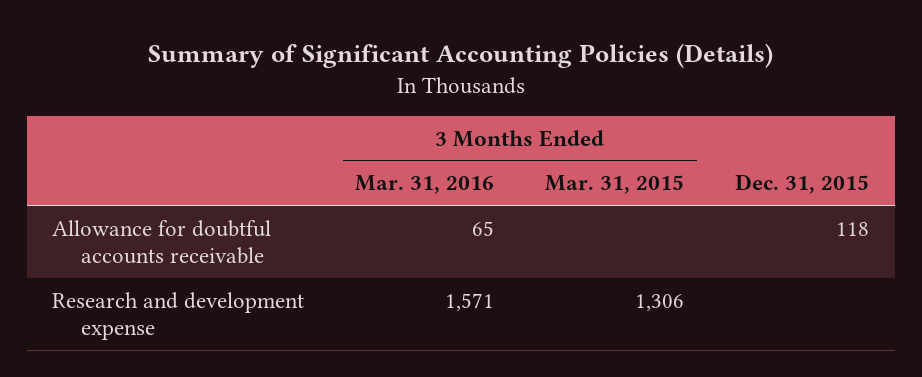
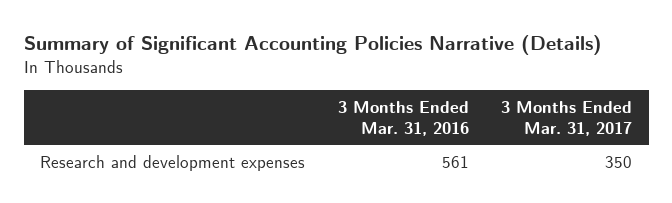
[147,43,773,69] Summary of Significant Accounting Policies (Details) -> [23,35,602,56] Summary of Significant Accounting Policies Narrative (Details)
[545,175,685,195] Mar. 31, 2015 -> none
[735,174,870,195] Dec. 31, 2015 -> none
none -> [501,100,633,137] 3 Months Ended Mar. 31, 2017
[52,219,272,264] Allowance for doubtful accounts receivable -> none
[52,291,305,340] Research and development expense -> [39,155,305,172] Research and development expenses
[445,292,495,311] 1,571 -> [441,156,469,169] 561

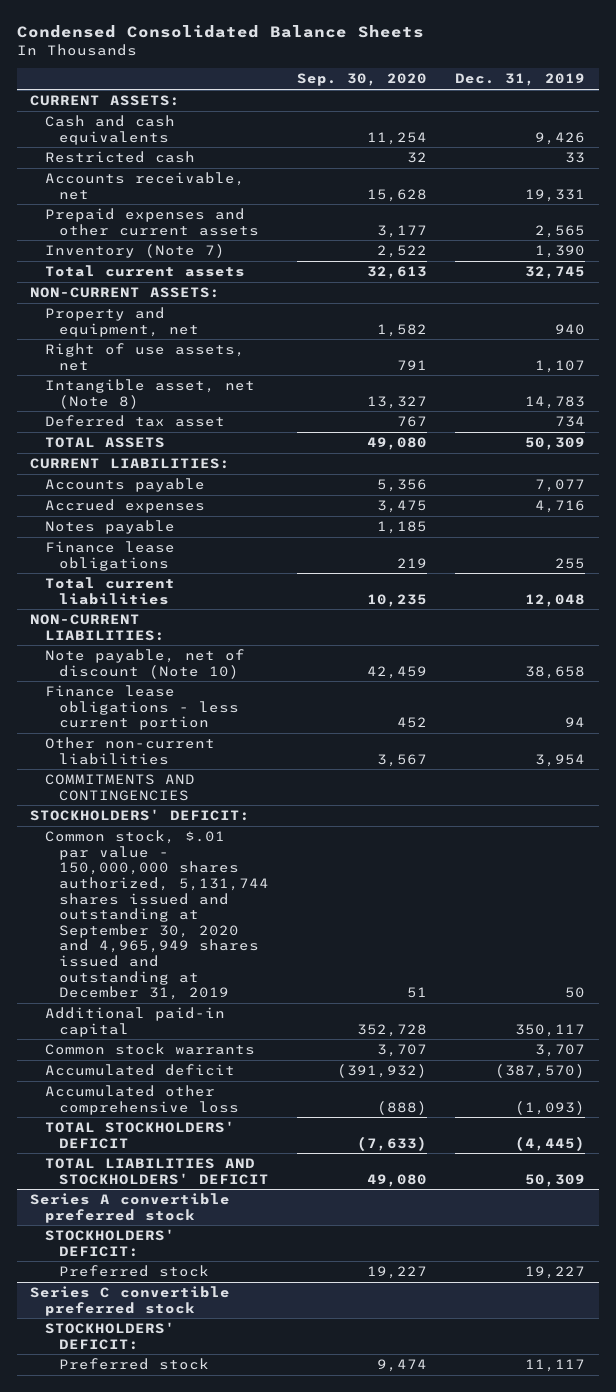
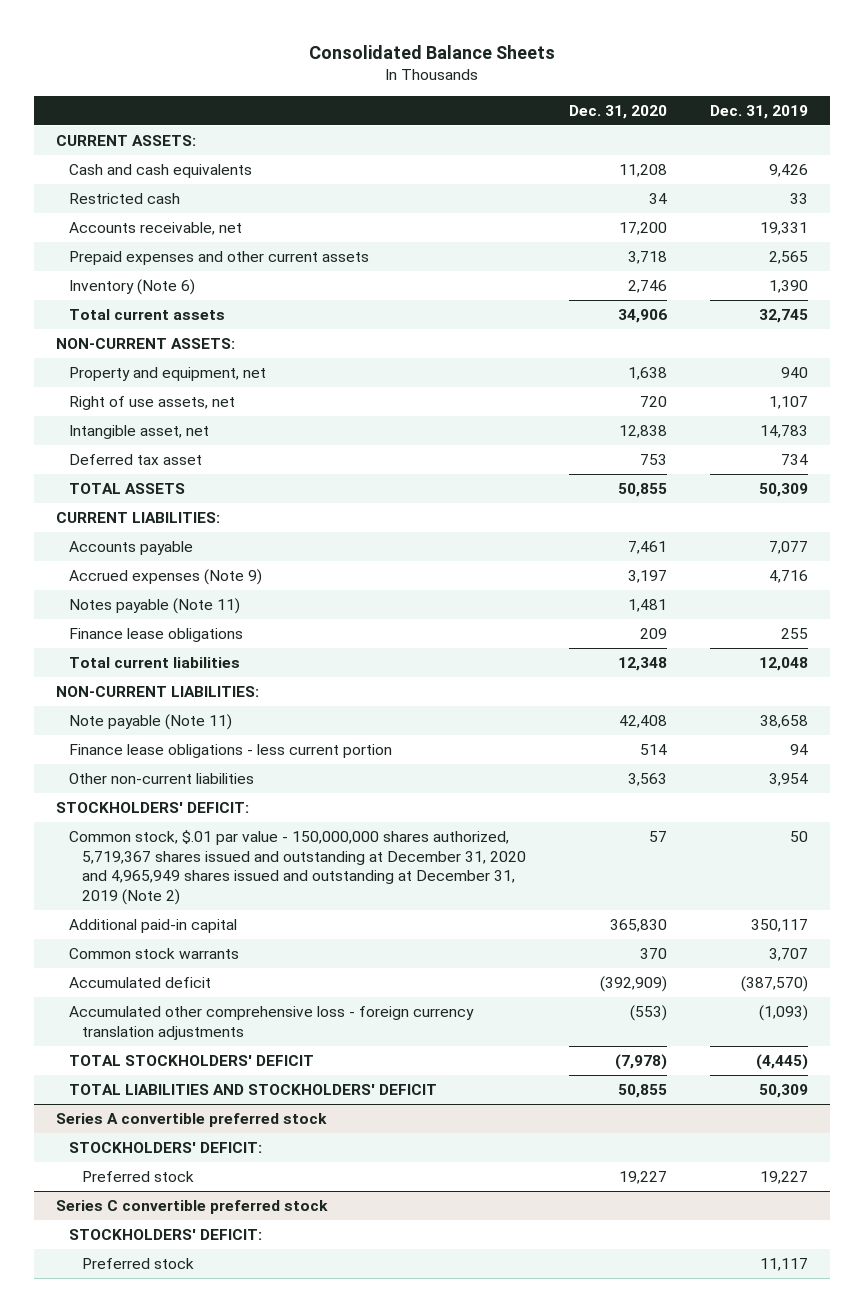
[16,25,424,39] Condensed Consolidated Balance Sheets -> [308,44,555,59] Consolidated Balance Sheets
[297,73,428,87] Sep. 30, 2020 -> none
none -> [569,104,668,119] Dec. 31, 2020
[44,244,225,259] Inventory (Note 7) -> [69,279,196,296] Inventory (Note 6)
[44,379,255,409] Intangible asset, net (Note 8) -> [69,425,210,440] Intangible asset, net
[44,499,205,514] Accrued expenses -> [69,569,263,586] Accrued expenses (Note 9)
[44,520,175,535] Notes payable -> [69,598,241,615] Notes payable (Note 11)
[44,649,245,679] Note payable, net of discount (Note 10) -> [69,714,233,731] Note payable (Note 11)
[44,774,195,801] COMMITMENTS AND CONTINGENCIES -> none
[44,830,270,1001] Common stock, $.01 par value - 150,000,000 shares authorized, 5,131,744 shares issued and outstanding at September 30, 2020 and 4,965,949 shares issued and outstanding at December 31, 2019 -> [69,830,527,906] Common stock, $.01 par value - 150,000,000 shares authorized, 5,719,367 shares issued and outstanding at December 31, 2020 and 4,965,949 shares issued and outstanding at December 31, 2019 (Note 2)
[44,1085,240,1115] Accumulated other comprehensive loss -> [69,1006,475,1040] Accumulated other comprehensive loss - foreign currency translation adjustments

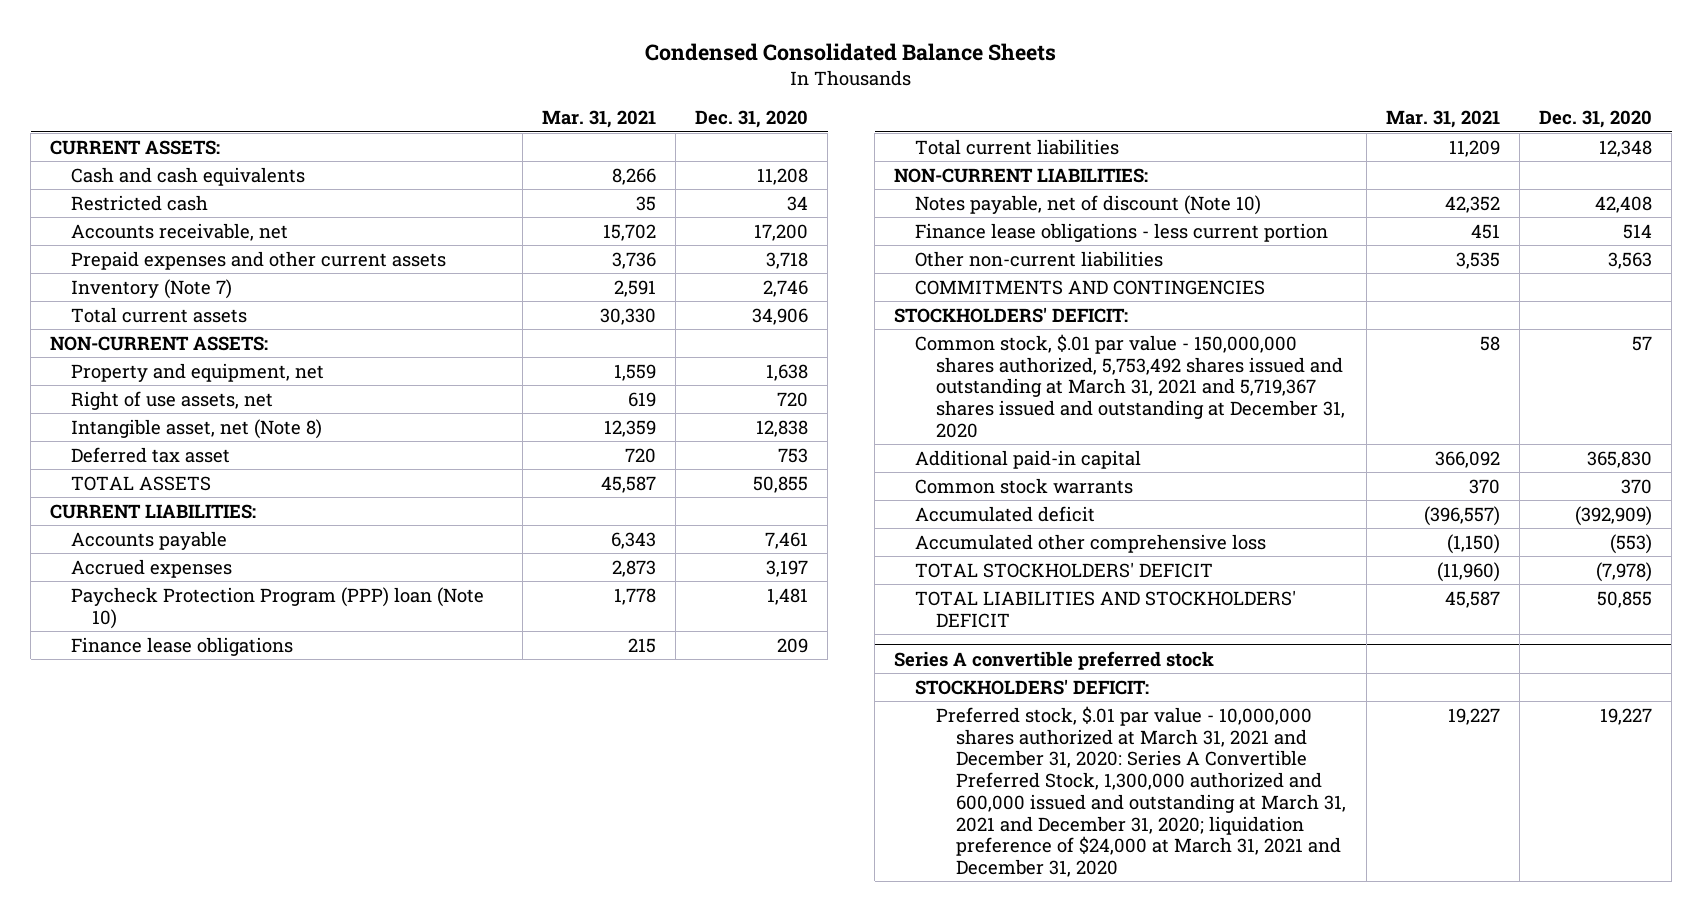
[308,44,555,59] Consolidated Balance Sheets -> [645,42,1057,61] Condensed Consolidated Balance Sheets
[710,104,809,119] Dec. 31, 2019 -> none
none -> [541,110,656,129] Mar. 31, 2021
[69,279,196,296] Inventory (Note 6) -> [70,278,232,299] Inventory (Note 7)
[69,425,210,440] Intangible asset, net -> [70,418,322,439] Intangible asset, net (Note 8)
[69,569,263,586] Accrued expenses (Note 9) -> [70,558,232,578] Accrued expenses
[69,598,241,615] Notes payable (Note 11) -> [70,586,484,629] Paycheck Protection Program (PPP) loan (Note 10)
[69,714,233,731] Note payable (Note 11) -> [914,194,1261,215] Notes payable, net of discount (Note 10)
none -> [914,279,1265,295] COMMITMENTS AND CONTINGENCIES
[69,830,527,906] Common stock, $.01 par value - 150,000,000 shares authorized, 5,719,367 shares issued and outstanding at December 31, 2020 and 4,965,949 shares issued and outstanding at December 31, 2019 (Note 2) -> [914,333,1345,438] Common stock, $.01 par value - 150,000,000 shares authorized, 5,753,492 shares issued and outstanding at March 31, 2021 and 5,719,367 shares issued and outstanding at December 31, 2020
[69,1006,475,1040] Accumulated other comprehensive loss - foreign currency translation adjustments -> [914,533,1266,553] Accumulated other comprehensive loss
[55,1200,328,1215] Series C convertible preferred stock -> none
[69,1229,263,1241] STOCKHOLDERS' DEFICIT: -> none
[82,1258,195,1270] Preferred stock -> none
[82,1171,195,1183] Preferred stock -> [935,705,1347,877] Preferred stock, $.01 par value - 10,000,000 shares authorized at March 31, 2021 and December 31, 2020: Series A Convertible Preferred Stock, 1,300,000 authorized and 600,000 issued and outstanding at March 31, 2021 and December 31, 2020; liquidation preference of $24,000 at March 31, 2021 and December 31, 2020

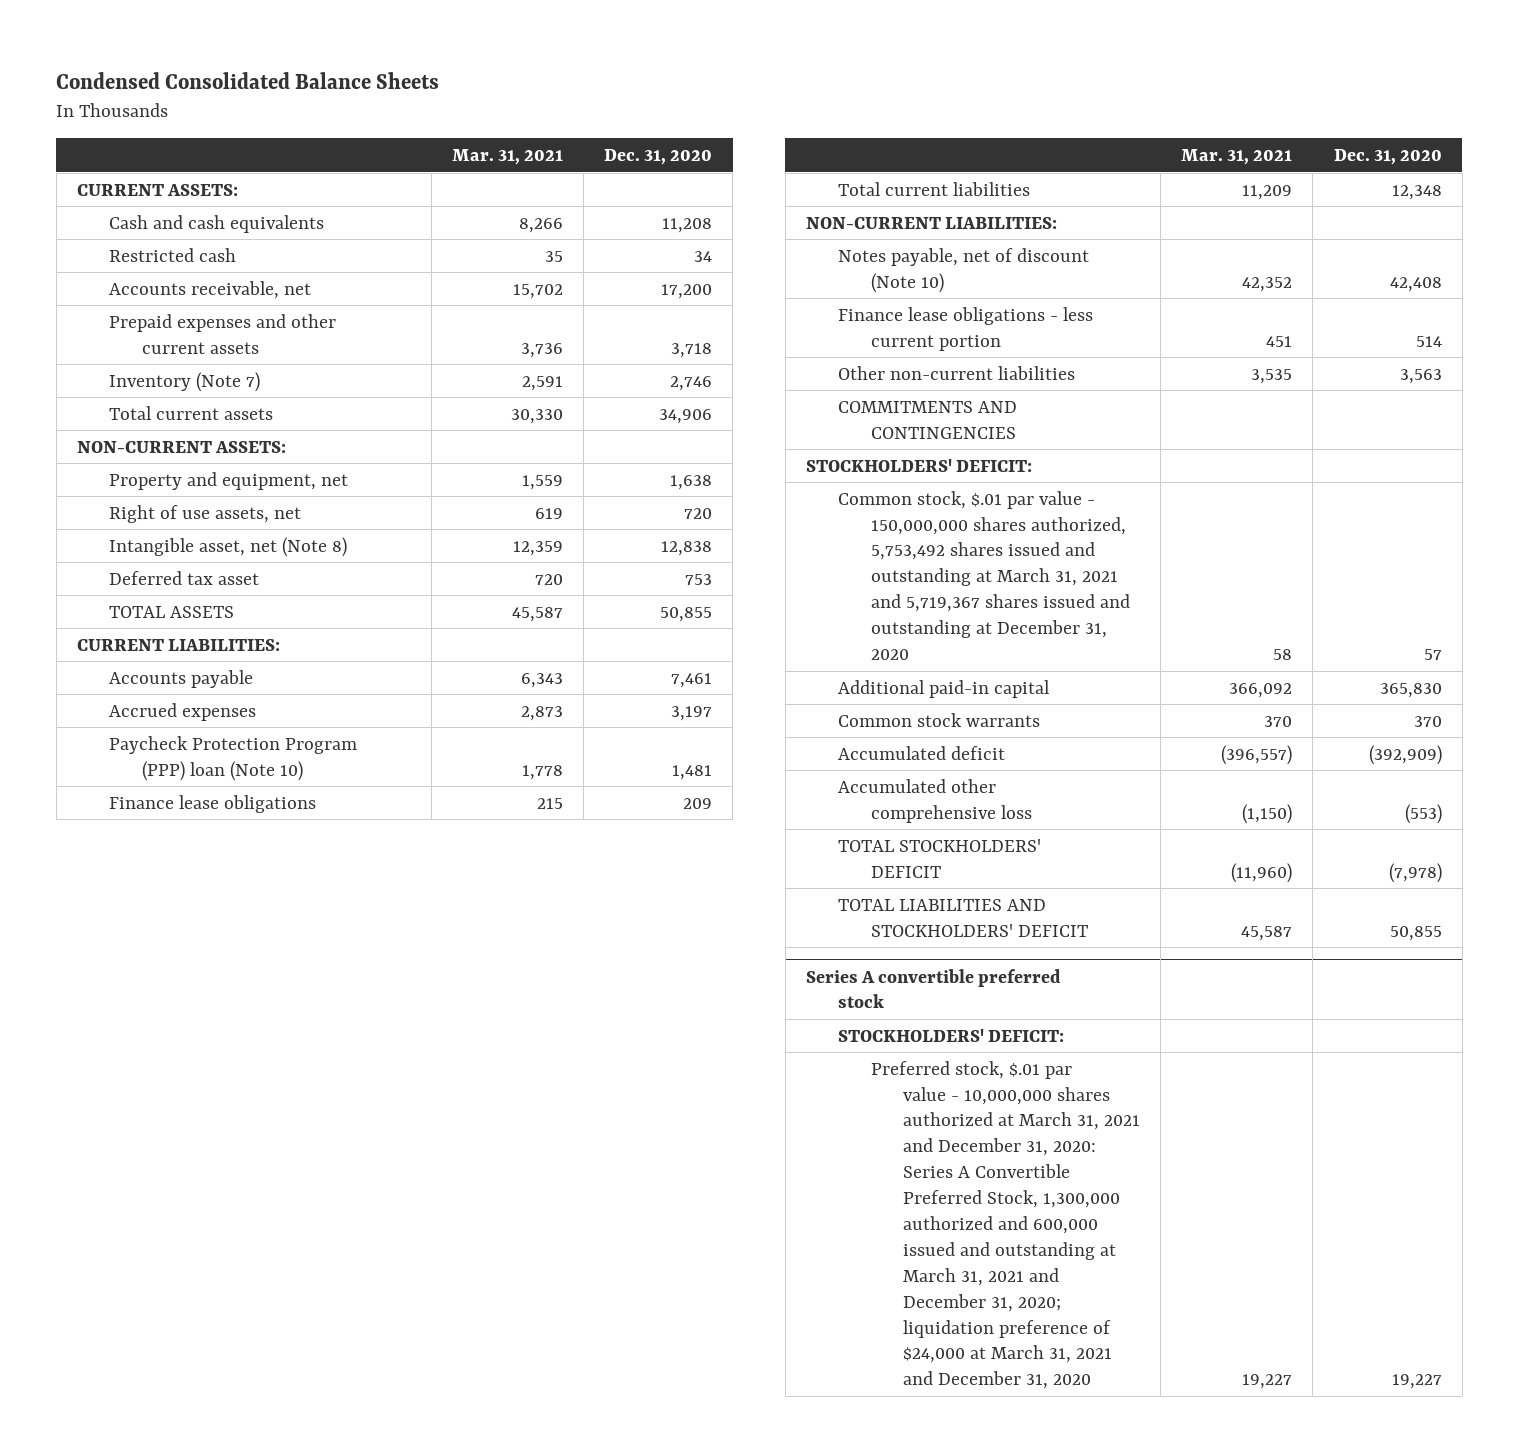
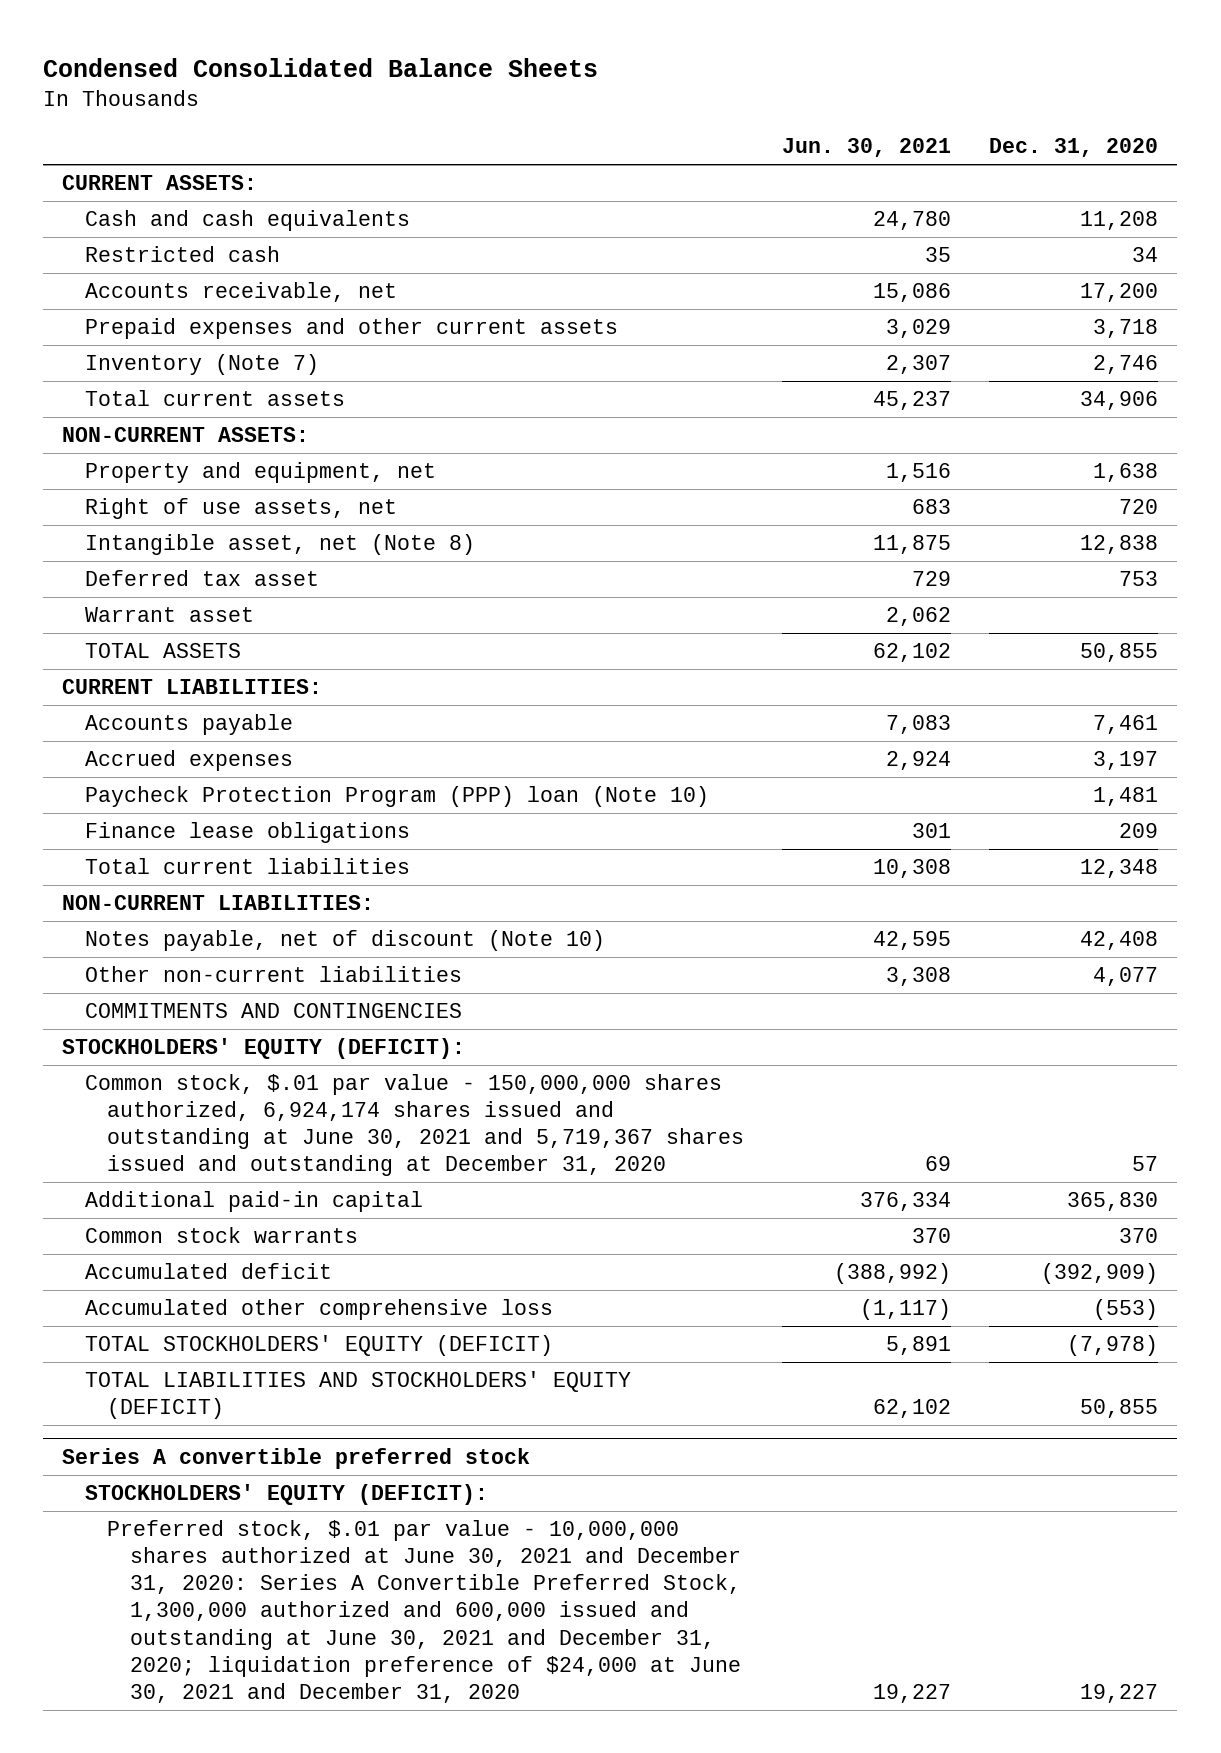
[452,148,564,165] Mar. 31, 2021 -> none
none -> [782,138,952,158] Jun. 30, 2021
none -> [84,607,254,623] Warrant asset
[838,306,1094,351] Finance lease obligations - less current portion -> none
[1399,368,1442,384] 3,563 -> [1093,967,1159,987] 4,077
[805,458,1032,472] STOCKHOLDERS' DEFICIT: -> [62,1038,466,1060] STOCKHOLDERS' EQUITY (DEFICIT):
[838,490,1130,660] Common stock, $.01 par value - 150,000,000 shares authorized, 5,753,492 shares issued and outstanding at March 31, 2021 and 5,719,367 shares issued and outstanding at December 31, 2020 -> [84,1074,745,1177] Common stock, $.01 par value - 150,000,000 shares authorized, 6,924,174 shares issued and outstanding at June 30, 2021 and 5,719,367 shares issued and outstanding at December 31, 2020
[838,838,1042,878] TOTAL STOCKHOLDERS' DEFICIT -> [84,1335,553,1357] TOTAL STOCKHOLDERS' EQUITY (DEFICIT)
[838,898,1088,937] TOTAL LIABILITIES AND STOCKHOLDERS' DEFICIT -> [84,1371,631,1420] TOTAL LIABILITIES AND STOCKHOLDERS' EQUITY (DEFICIT)
[838,1028,1065,1042] STOCKHOLDERS' DEFICIT: -> [84,1484,488,1506] STOCKHOLDERS' EQUITY (DEFICIT):
[870,1060,1141,1390] Preferred stock, $.01 par value - 10,000,000 shares authorized at March 31, 2021 and December 31, 2020: Series A Convertible Preferred Stock, 1,300,000 authorized and 600,000 issued and outstanding at March 31, 2021 and December 31, 2020; liquidation preference of $24,000 at March 31, 2021 and December 31, 2020 -> [107,1520,741,1703] Preferred stock, $.01 par value - 10,000,000 shares authorized at June 30, 2021 and December 31, 2020: Series A Convertible Preferred Stock, 1,300,000 authorized and 600,000 issued and outstanding at June 30, 2021 and December 31, 2020; liquidation preference of $24,000 at June 30, 2021 and December 31, 2020

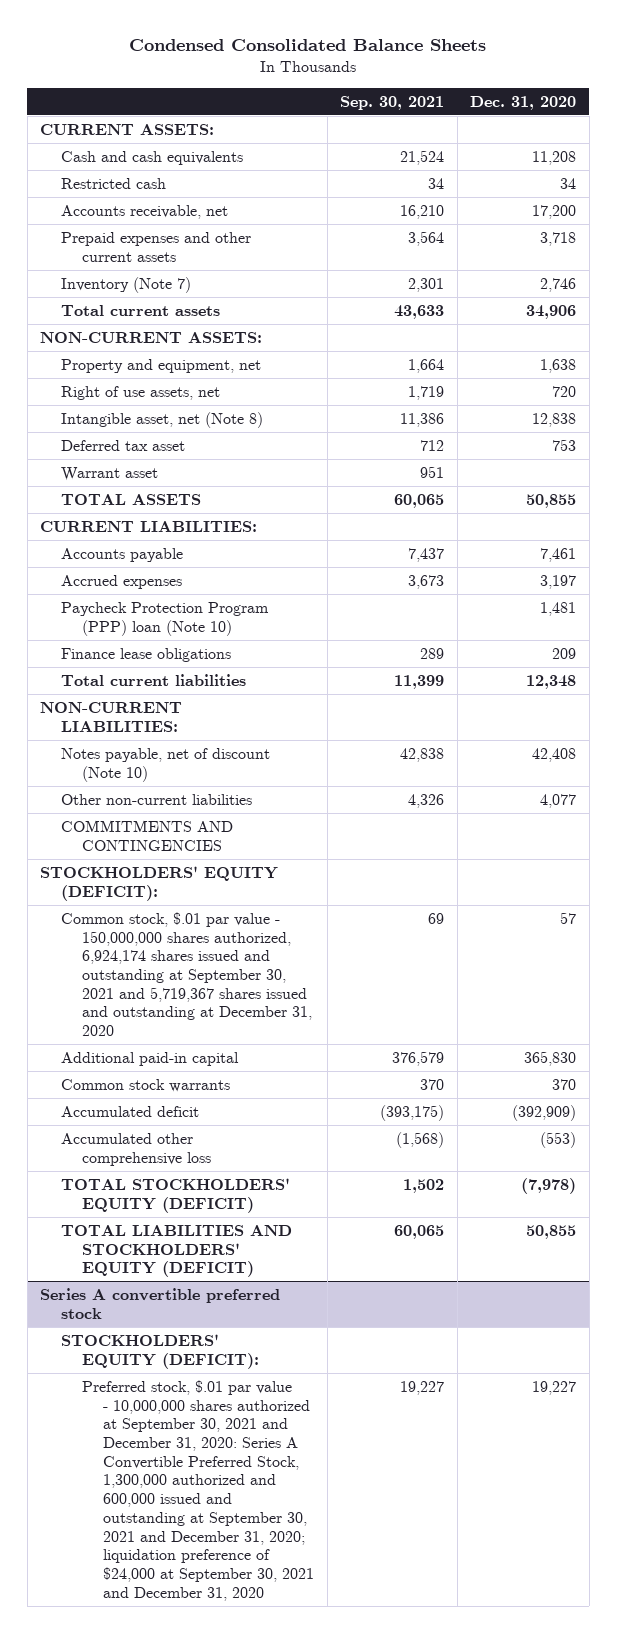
[782,138,952,158] Jun. 30, 2021 -> none
none -> [340,95,445,110] Sep. 30, 2021
[84,1074,745,1177] Common stock, $.01 par value - 150,000,000 shares authorized, 6,924,174 shares issued and outstanding at June 30, 2021 and 5,719,367 shares issued and outstanding at December 31, 2020 -> [61,911,313,1037] Common stock, $.01 par value - 150,000,000 shares authorized, 6,924,174 shares issued and outstanding at September 30, 2021 and 5,719,367 shares issued and outstanding at December 31, 2020
[107,1520,741,1703] Preferred stock, $.01 par value - 10,000,000 shares authorized at June 30, 2021 and December 31, 2020: Series A Convertible Preferred Stock, 1,300,000 authorized and 600,000 issued and outstanding at June 30, 2021 and December 31, 2020; liquidation preference of $24,000 at June 30, 2021 and December 31, 2020 -> [82,1379,315,1601] Preferred stock, $.01 par value - 10,000,000 shares authorized at September 30, 2021 and December 31, 2020: Series A Convertible Preferred Stock, 1,300,000 authorized and 600,000 issued and outstanding at September 30, 2021 and December 31, 2020; liquidation preference of $24,000 at September 30, 2021 and December 31, 2020

